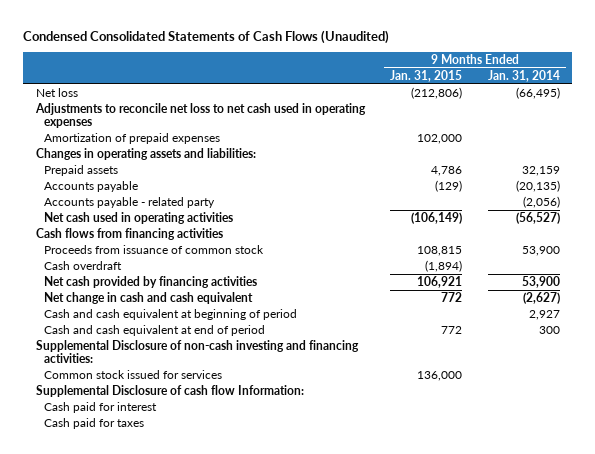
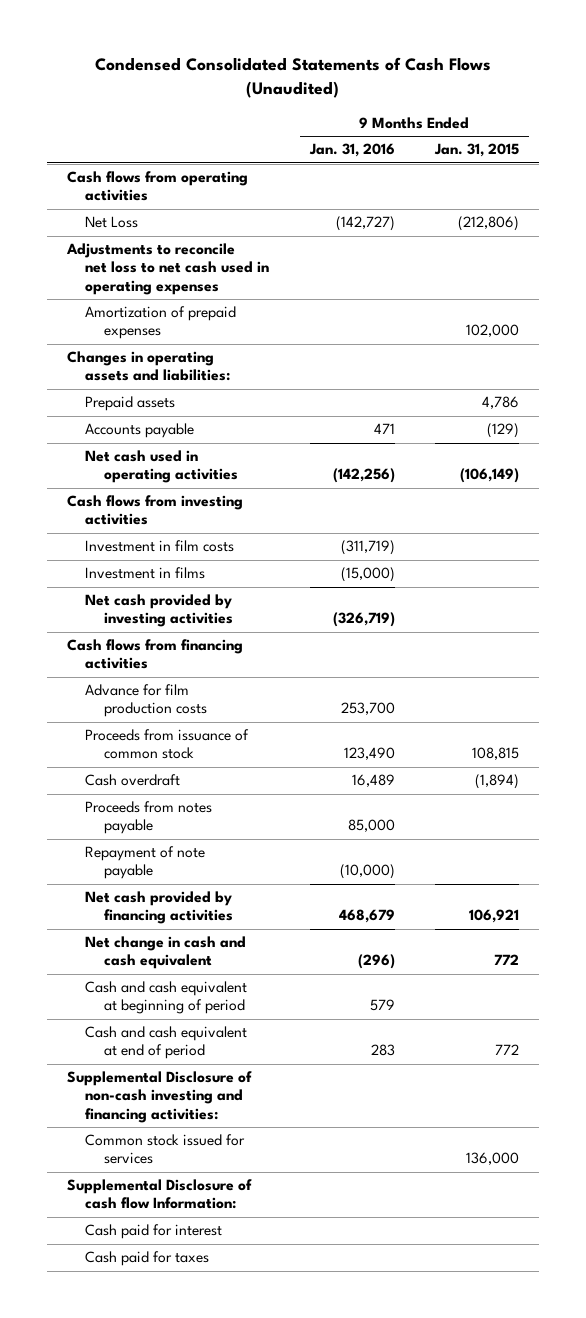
[487,69,560,82] Jan. 31, 2014 -> none
none -> [308,143,395,158] Jan. 31, 2016
none -> [66,171,248,202] Cash flows from operating activities
[35,88,78,98] Net loss -> [85,216,139,229] Net Loss
[44,197,216,209] Accounts payable - related party -> none
none -> [66,495,243,526] Cash flows from investing activities
none -> [85,540,235,553] Investment in film costs
none -> [85,567,206,580] Investment in films
none -> [85,594,233,628] Net cash provided by investing activities
none -> [85,684,207,718] Advance for film production costs
none -> [85,801,213,835] Proceeds from notes payable
none -> [85,846,206,880] Repayment of note payable

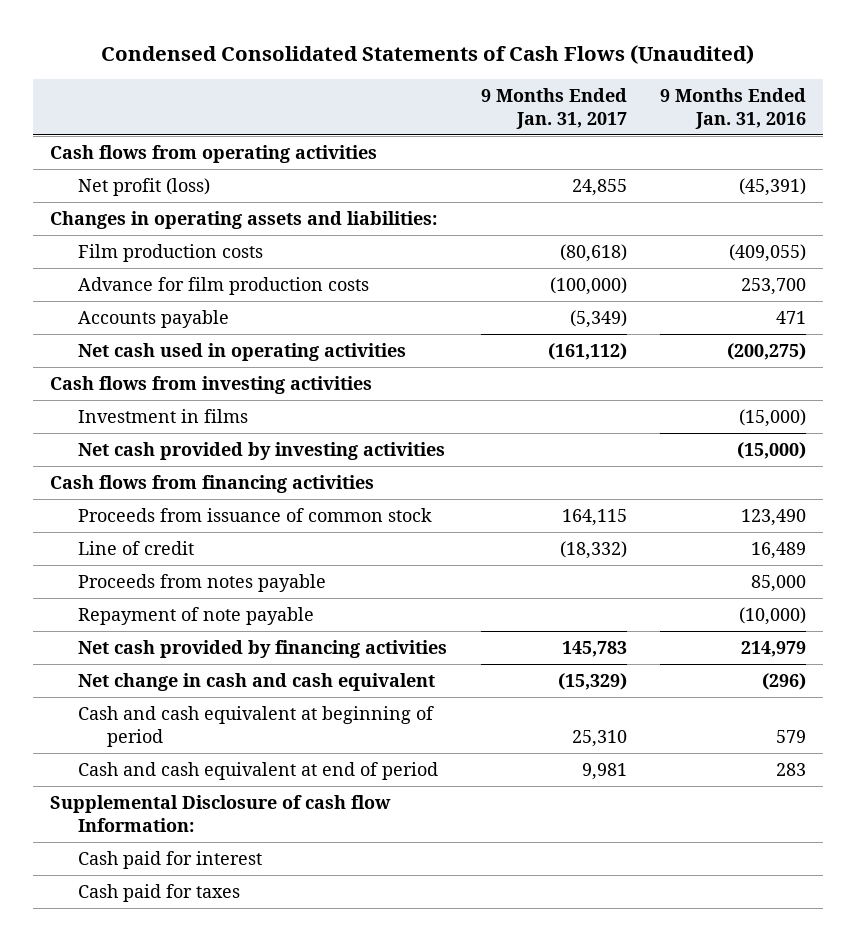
[433,143,519,158] Jan. 31, 2015 -> none
none -> [480,87,627,129] 9 Months Ended Jan. 31, 2017
[65,243,270,295] Adjustments to reconcile net loss to net cash used in operating expenses -> none
[85,306,237,340] Amortization of prepaid expenses -> none
[85,216,139,229] Net Loss -> [78,178,211,197] Net profit (loss)
[335,216,395,232] (142,727) -> [739,178,807,197] (45,391)
[85,396,176,412] Prepaid assets -> none
none -> [78,244,264,263] Film production costs
[85,684,207,718] Advance for film production costs -> [78,277,370,296] Advance for film production costs
[332,468,395,484] (142,256) -> [727,343,807,361] (200,275)
[85,540,235,553] Investment in film costs -> none
[332,612,395,628] (326,719) -> [737,442,807,460] (15,000)
[85,774,181,787] Cash overdraft -> [78,541,195,556] Line of credit
[338,909,395,924] 468,679 -> [741,641,807,658] 214,979
[66,1071,252,1123] Supplemental Disclosure of non-cash investing and financing activities: -> none
[85,1134,246,1165] Common stock issued for services -> none

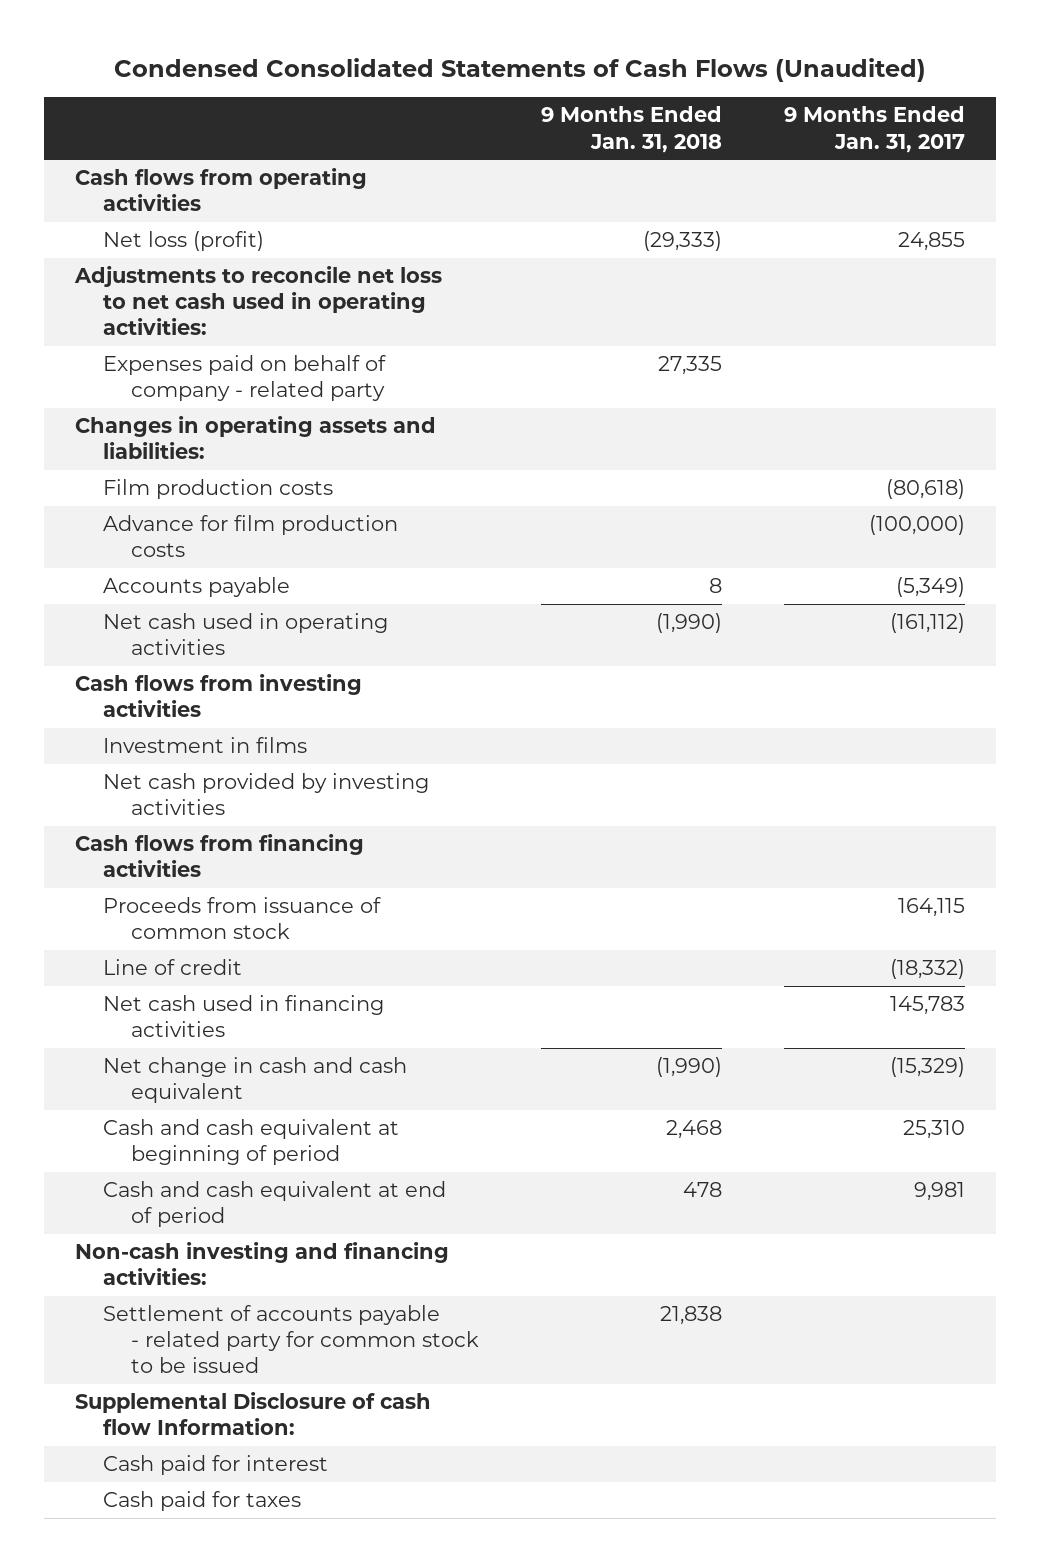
[660,87,807,129] 9 Months Ended Jan. 31, 2016 -> none
none -> [540,106,722,153] 9 Months Ended Jan. 31, 2018
[78,178,211,197] Net profit (loss) -> [103,231,265,252] Net loss (profit)
none -> [74,266,443,336] Adjustments to reconcile net loss to net cash used in operating activities:
none -> [103,355,387,402] Expenses paid on behalf of company - related party
[78,574,327,593] Proceeds from notes payable -> none
[78,607,315,626] Repayment of note payable -> none
[78,640,448,659] Net cash provided by financing activities -> [103,995,385,1038] Net cash used in financing activities
none -> [75,1242,450,1286] Non-cash investing and financing activities:
none -> [103,1305,479,1374] Settlement of accounts payable - related party for common stock to be issued

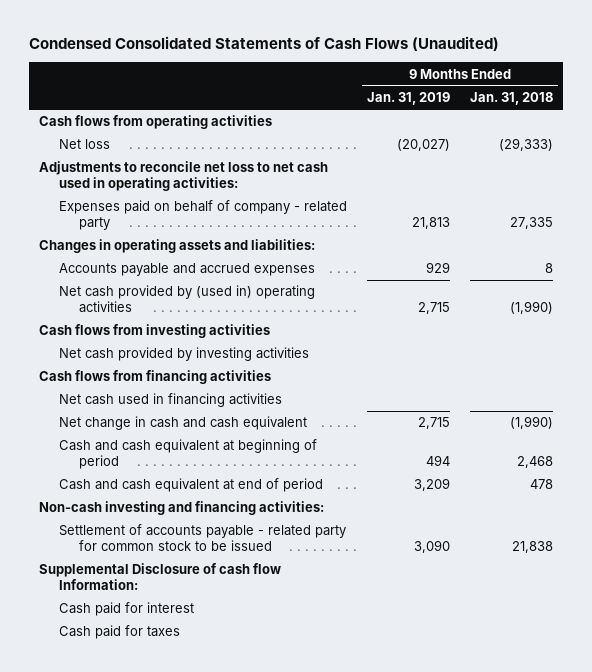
[784,106,966,153] 9 Months Ended Jan. 31, 2017 -> none
none -> [366,92,450,106] Jan. 31, 2019
[103,231,265,252] Net loss (profit) -> [59,139,111,150] Net loss
[103,479,334,500] Film production costs -> none
[103,515,399,558] Advance for film production costs -> none
[103,577,291,598] Accounts payable -> none
none -> [59,263,316,277] Accounts payable and accrued expenses
[103,613,389,656] Net cash used in operating activities -> [59,285,316,313] Net cash provided by (used in) operating activities
[103,737,308,754] Investment in films -> none
[103,897,382,940] Proceeds from issuance of common stock -> none
[103,959,243,976] Line of credit -> none

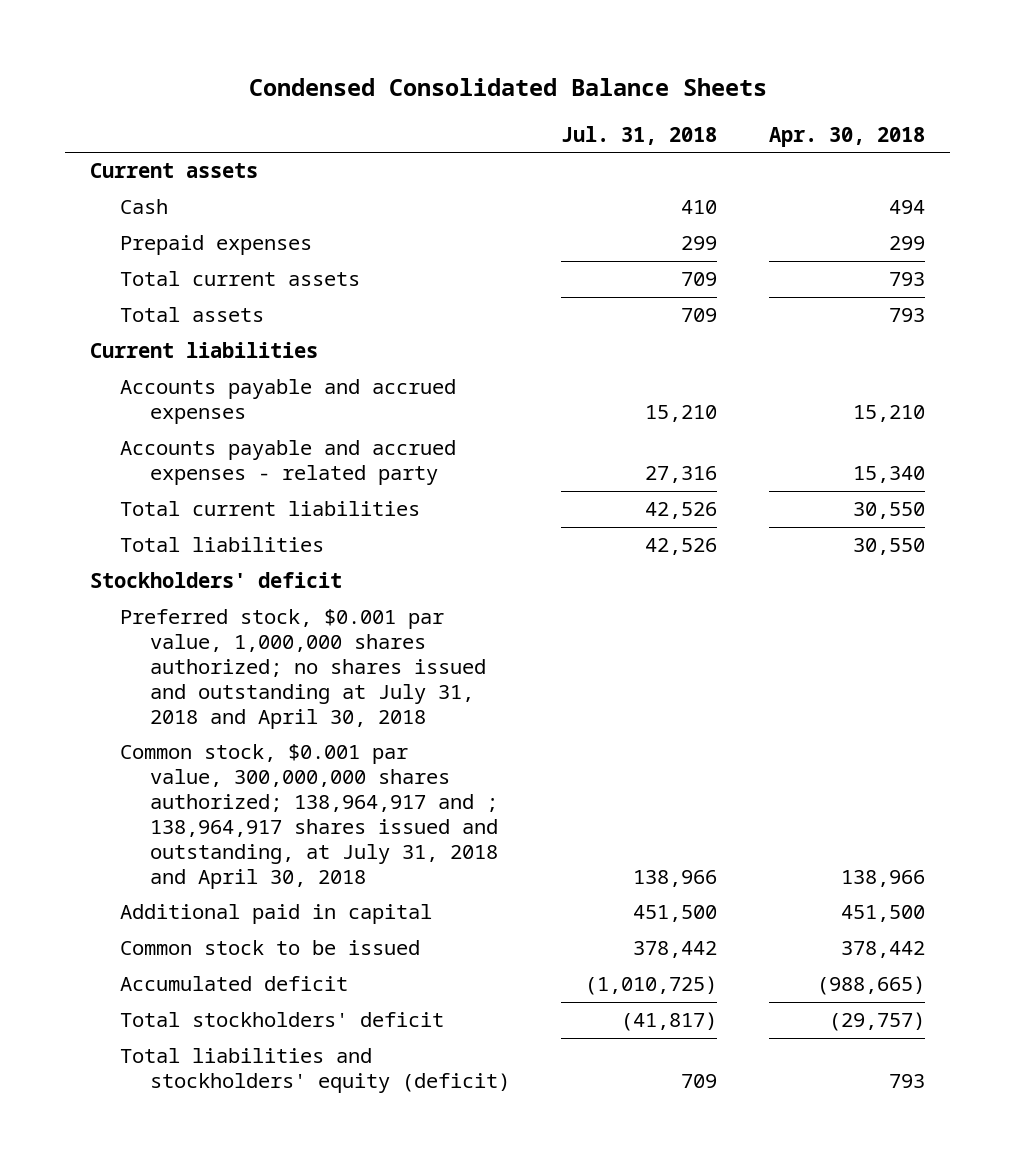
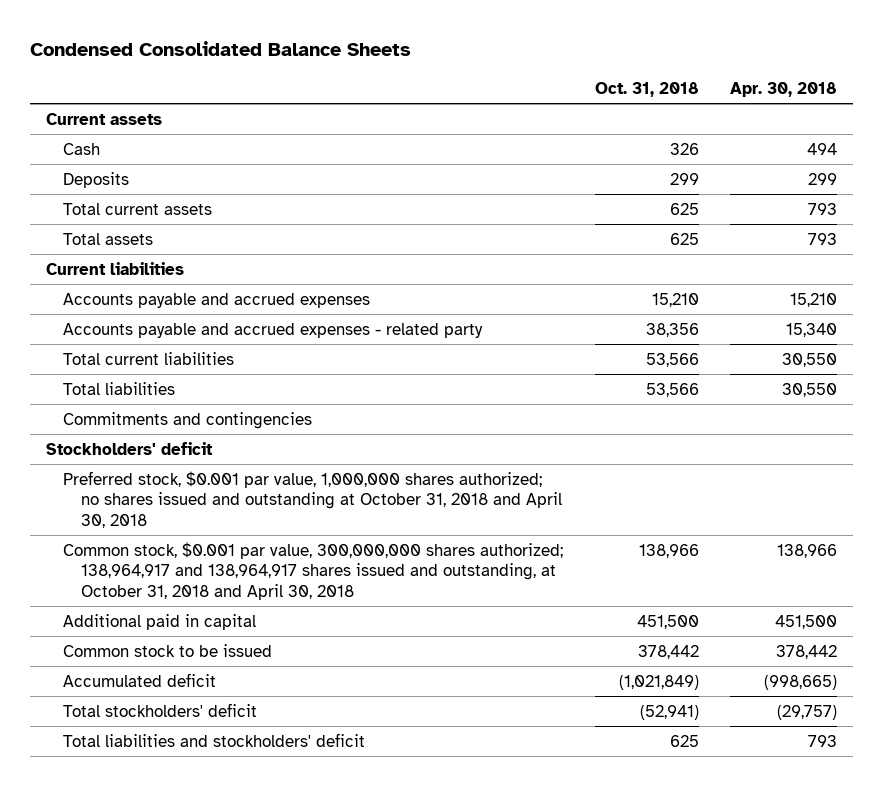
[561,125,718,145] Jul. 31, 2018 -> none
none -> [594,82,699,98] Oct. 31, 2018
[120,235,313,256] Prepaid expenses -> [63,171,130,188] Deposits
none -> [63,411,313,429] Commitments and contingencies
[120,609,486,729] Preferred stock, $0.001 par value, 1,000,000 shares authorized; no shares issued and outstanding at July 31, 2018 and April 30, 2018 -> [63,470,563,529] Preferred stock, $0.001 par value, 1,000,000 shares authorized; no shares issued and outstanding at October 31, 2018 and April 30, 2018
[120,744,498,889] Common stock, $0.001 par value, 300,000,000 shares authorized; 138,964,917 and ; 138,964,917 shares issued and outstanding, at July 31, 2018 and April 30, 2018 -> [63,541,564,601] Common stock, $0.001 par value, 300,000,000 shares authorized; 138,964,917 and 138,964,917 shares issued and outstanding, at October 31, 2018 and April 30, 2018
[816,976,925,996] (988,665) -> [764,674,838,690] (998,665)
[120,1048,510,1094] Total liabilities and stockholders' equity (deficit) -> [63,732,366,747] Total liabilities and stockholders' deficit

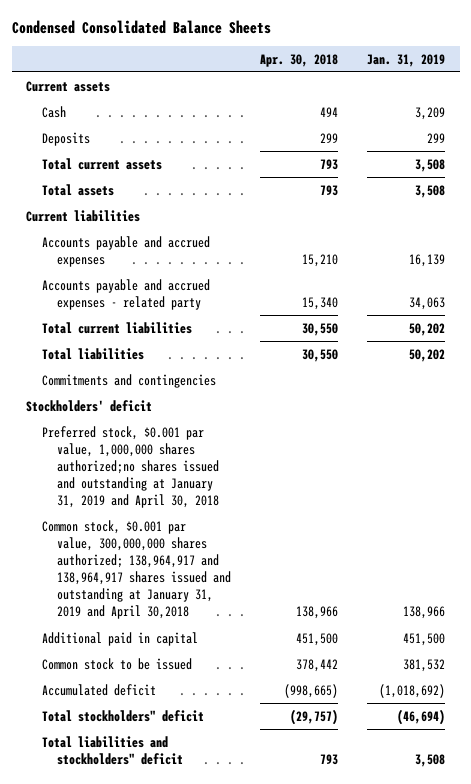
[594,82,699,98] Oct. 31, 2018 -> none
none -> [367,53,446,67] Jan. 31, 2019
[63,470,563,529] Preferred stock, $0.001 par value, 1,000,000 shares authorized; no shares issued and outstanding at October 31, 2018 and April 30, 2018 -> [41,425,219,509] Preferred stock, $0.001 par value, 1,000,000 shares authorized;no shares issued and outstanding at January 31, 2019 and April 30, 2018
[63,541,564,601] Common stock, $0.001 par value, 300,000,000 shares authorized; 138,964,917 and 138,964,917 shares issued and outstanding, at October 31, 2018 and April 30, 2018 -> [41,519,231,620] Common stock, $0.001 par value, 300,000,000 shares authorized; 138,964,917 and 138,964,917 shares issued and outstanding at January 31, 2019 and April 30,2018
[63,702,258,717] Total stockholders' deficit -> [41,709,204,722] Total stockholders" deficit
[63,732,366,747] Total liabilities and stockholders' deficit -> [41,735,183,765] Total liabilities and stockholders" deficit

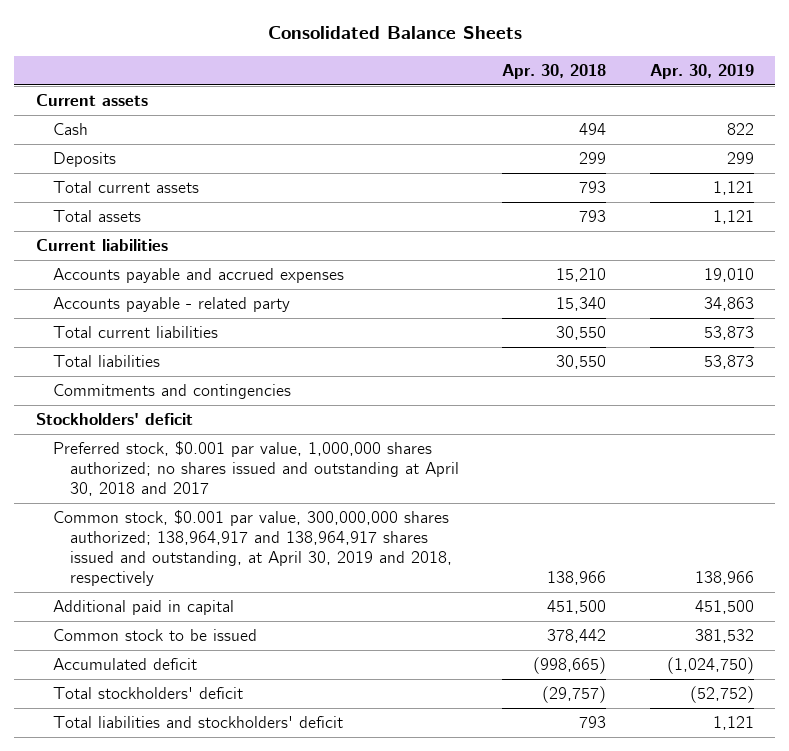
[11,19,271,34] Condensed Consolidated Balance Sheets -> [267,26,522,40] Consolidated Balance Sheets
[367,53,446,67] Jan. 31, 2019 -> none
none -> [649,63,754,79] Apr. 30, 2019
[41,278,210,310] Accounts payable and accrued expenses - related party -> [52,297,290,313] Accounts payable - related party
[41,425,219,509] Preferred stock, $0.001 par value, 1,000,000 shares authorized;no shares issued and outstanding at January 31, 2019 and April 30, 2018 -> [52,441,459,497] Preferred stock, $0.001 par value, 1,000,000 shares authorized; no shares issued and outstanding at April 30, 2018 and 2017
[41,519,231,620] Common stock, $0.001 par value, 300,000,000 shares authorized; 138,964,917 and 138,964,917 shares issued and outstanding at January 31, 2019 and April 30,2018 -> [52,510,452,586] Common stock, $0.001 par value, 300,000,000 shares authorized; 138,964,917 and 138,964,917 shares issued and outstanding, at April 30, 2019 and 2018, respectively
[41,709,204,722] Total stockholders" deficit -> [52,687,243,700] Total stockholders' deficit
[41,735,183,765] Total liabilities and stockholders" deficit -> [52,716,343,729] Total liabilities and stockholders' deficit

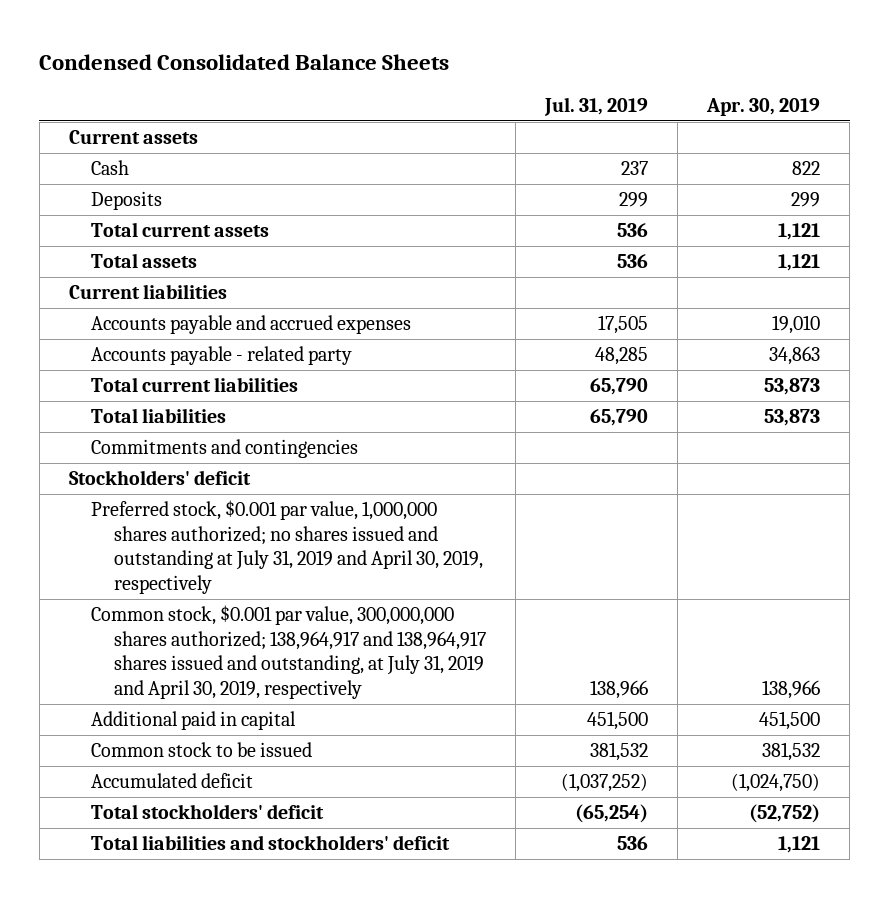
[267,26,522,40] Consolidated Balance Sheets -> [39,53,450,70] Condensed Consolidated Balance Sheets
[502,63,607,79] Apr. 30, 2018 -> none
none -> [544,96,649,116] Jul. 31, 2019
[52,441,459,497] Preferred stock, $0.001 par value, 1,000,000 shares authorized; no shares issued and outstanding at April 30, 2018 and 2017 -> [91,500,484,594] Preferred stock, $0.001 par value, 1,000,000 shares authorized; no shares issued and outstanding at July 31, 2019 and April 30, 2019, respectively
[52,510,452,586] Common stock, $0.001 par value, 300,000,000 shares authorized; 138,964,917 and 138,964,917 shares issued and outstanding, at April 30, 2019 and 2018, respectively -> [91,605,487,699] Common stock, $0.001 par value, 300,000,000 shares authorized; 138,964,917 and 138,964,917 shares issued and outstanding, at July 31, 2019 and April 30, 2019, respectively

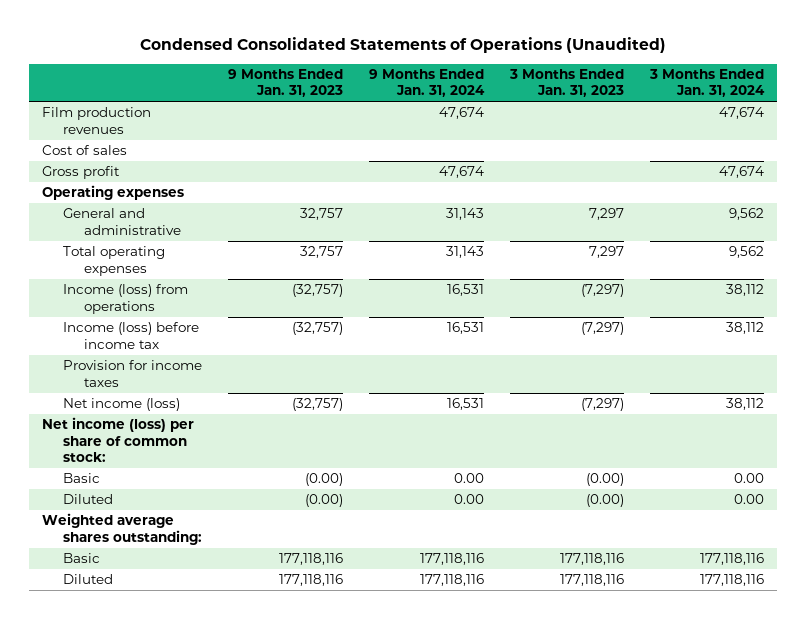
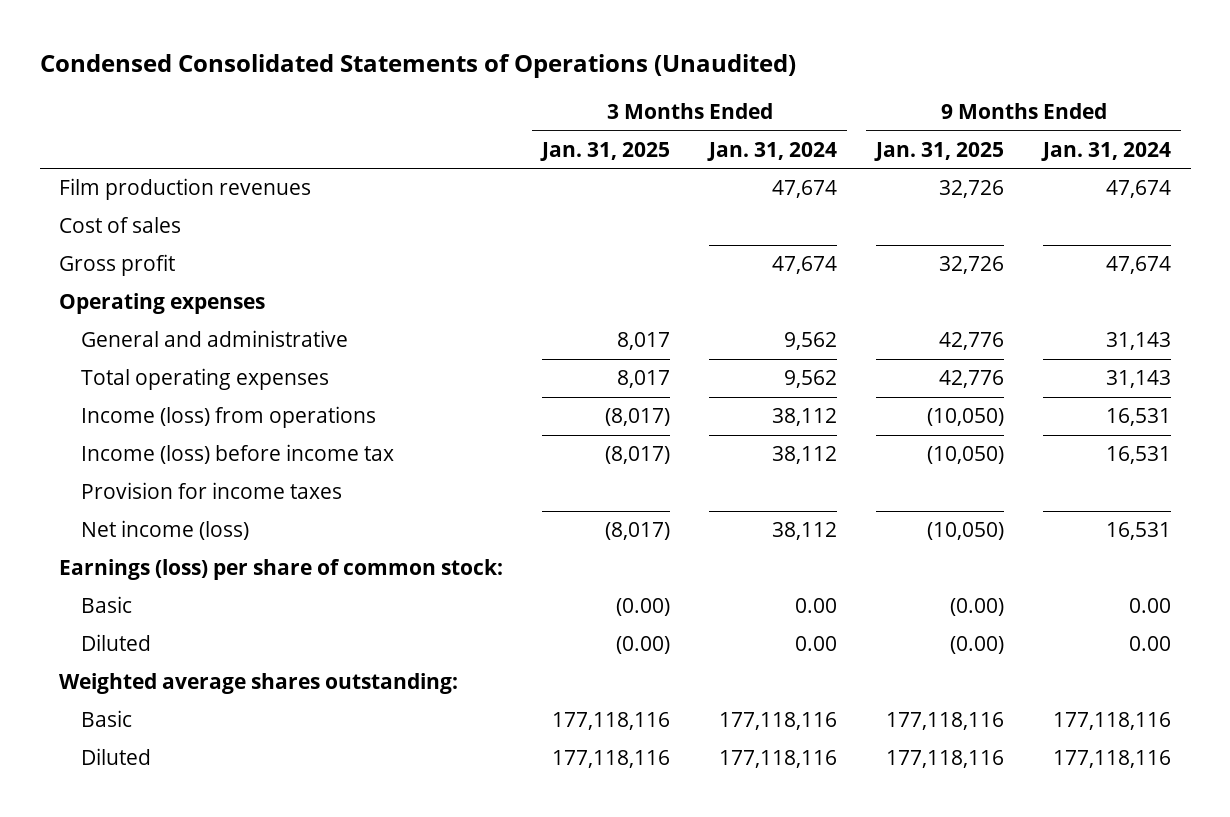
[228,69,344,98] 9 Months Ended Jan. 31, 2023 -> none
[509,69,625,98] 3 Months Ended Jan. 31, 2023 -> none
none -> [540,141,671,161] Jan. 31, 2025
none -> [874,141,1005,161] Jan. 31, 2025
[41,417,194,463] Net income (loss) per share of common stock: -> [59,559,504,581] Earnings (loss) per share of common stock:

